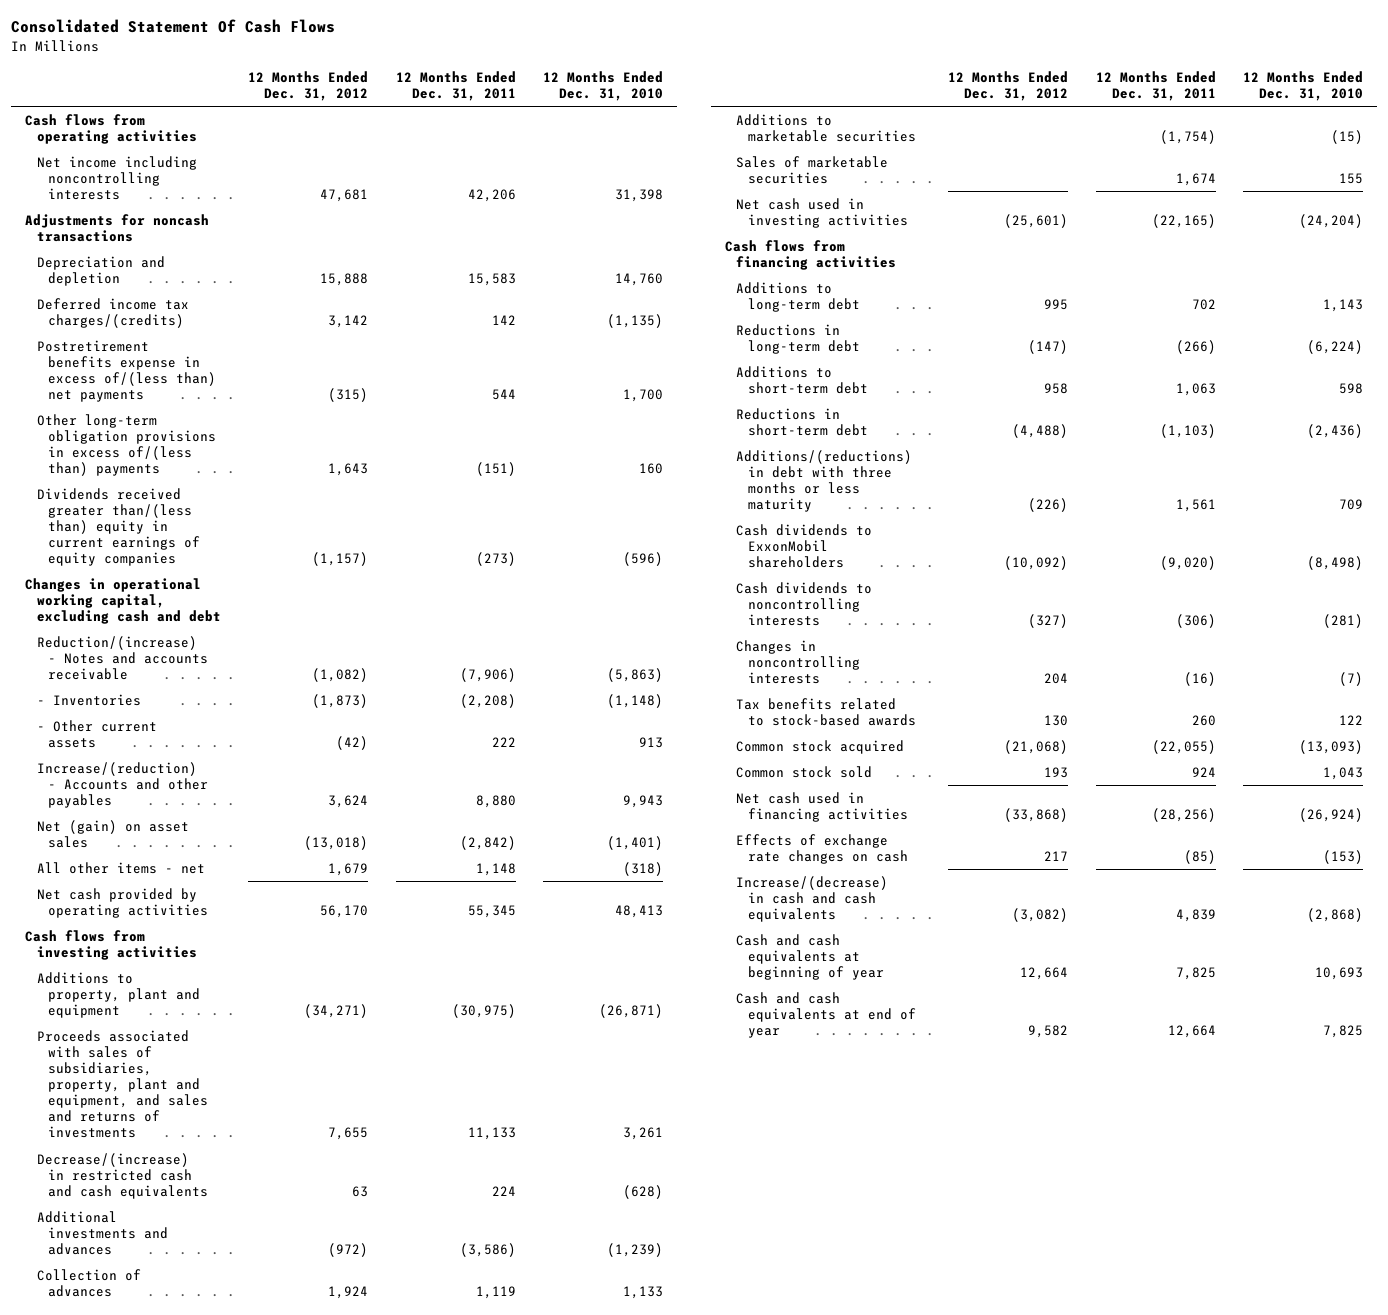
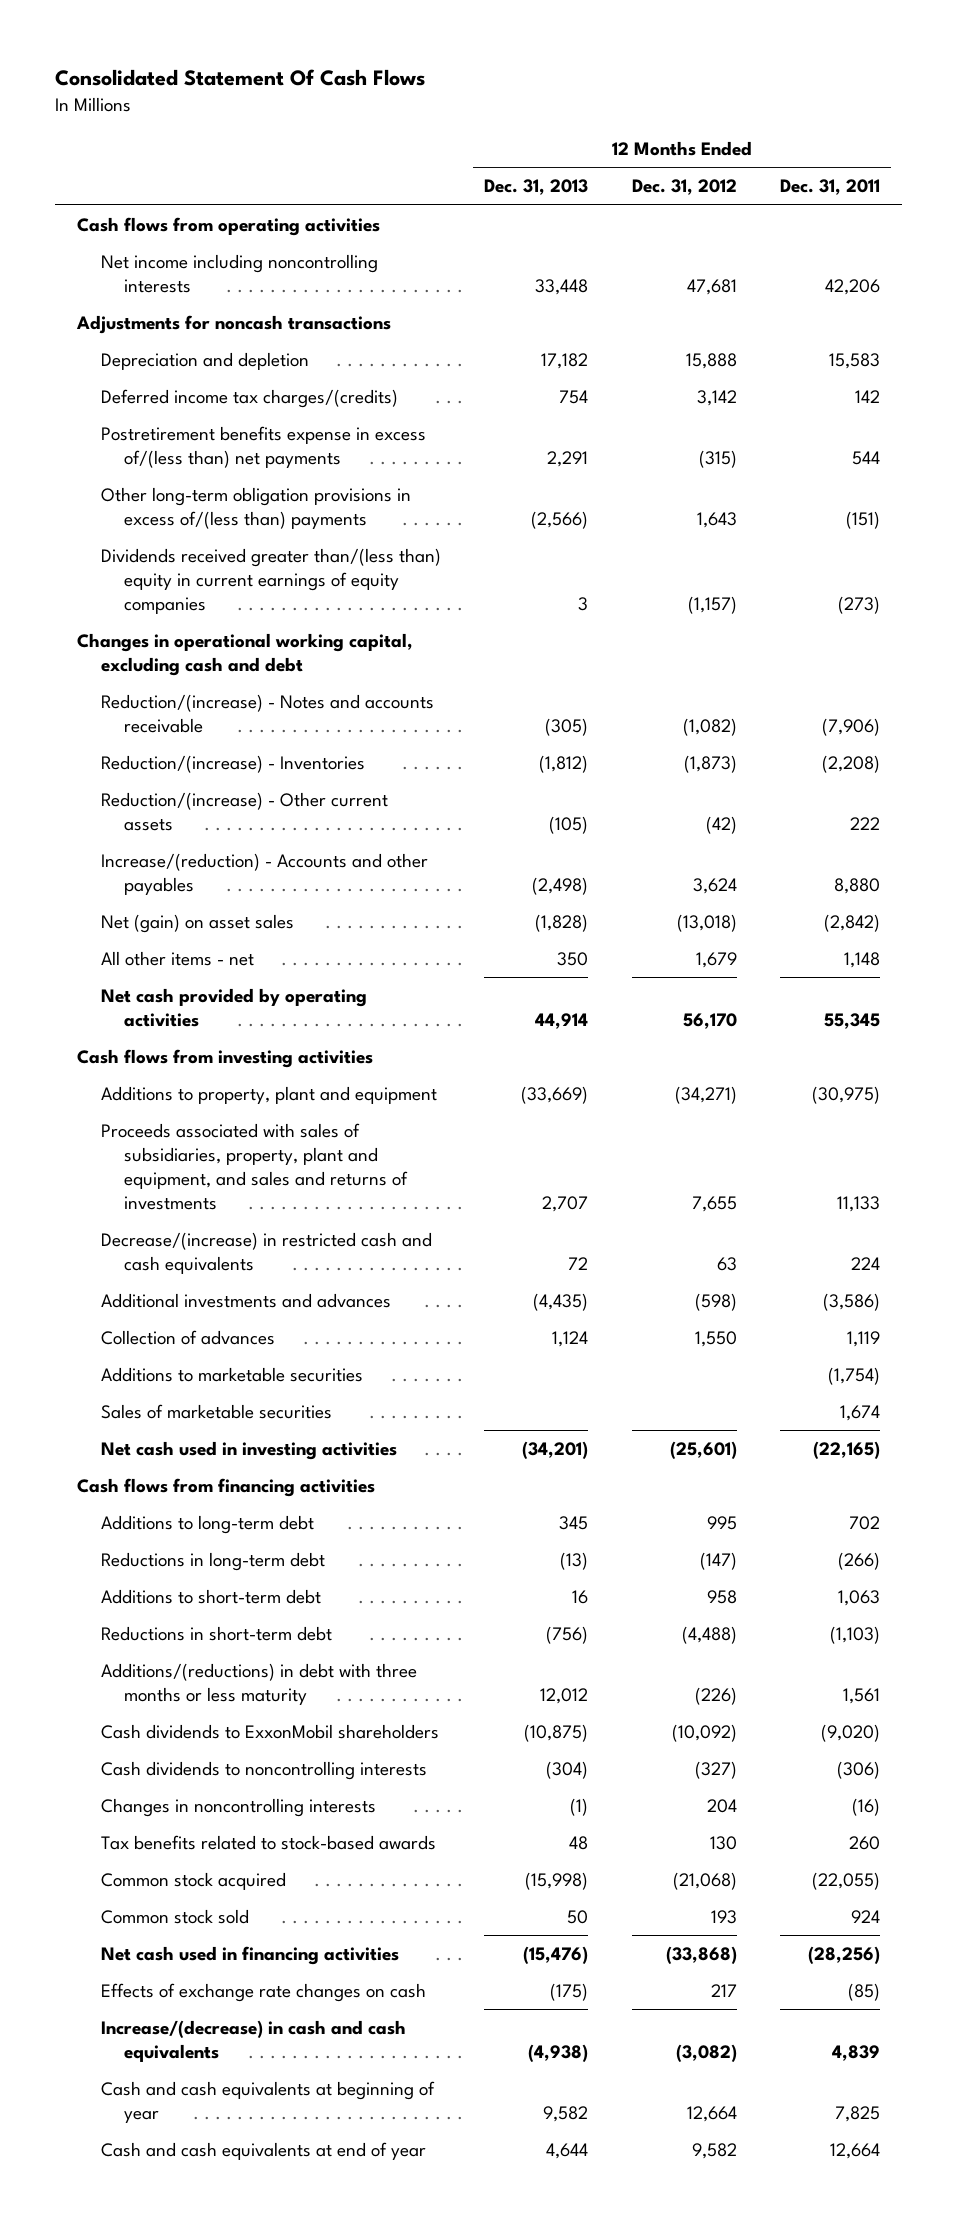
[543,70,664,102] 12 Months Ended Dec. 31, 2010 -> none
none -> [484,179,589,196] Dec. 31, 2013
[36,693,141,706] - Inventories -> [100,754,365,773] Reduction/(increase) - Inventories
[36,719,157,748] - Other current assets -> [100,791,388,831] Reduction/(increase) - Other current assets
[328,1242,369,1257] (972) -> [694,1292,737,1311] (598)
[328,1285,369,1299] 1,924 -> [694,1330,737,1347] 1,550

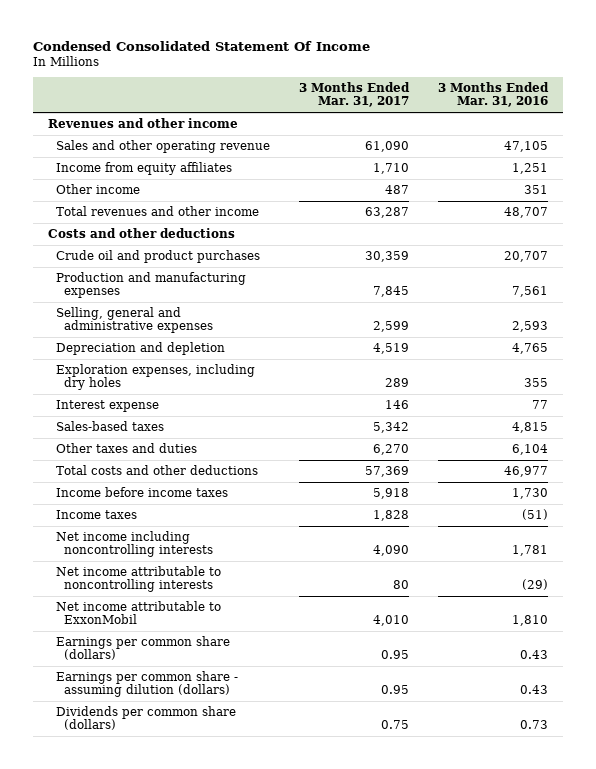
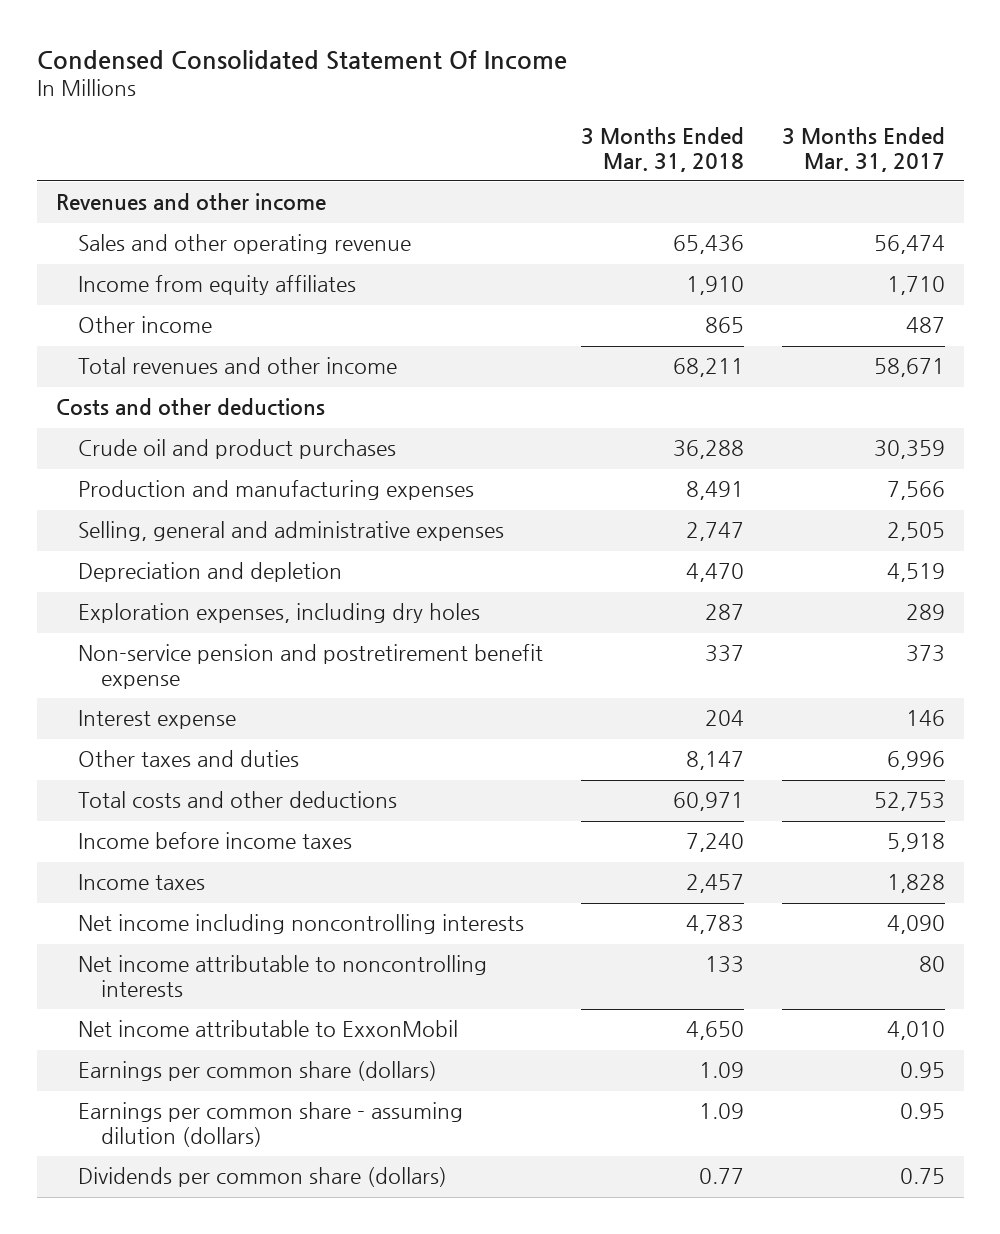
[438,82,550,108] 3 Months Ended Mar. 31, 2016 -> none
none -> [581,127,745,172] 3 Months Ended Mar. 31, 2018
[364,141,409,153] 61,090 -> [873,235,945,255] 56,474
[364,207,409,219] 63,287 -> [873,358,945,378] 58,671
[372,286,409,298] 7,845 -> [886,481,945,501] 7,566
[372,321,409,333] 2,599 -> [886,522,945,542] 2,505
none -> [78,644,544,689] Non-service pension and postretirement benefit expense
[55,421,164,432] Sales-based taxes -> none
[372,444,409,456] 6,270 -> [886,751,945,771] 6,996
[364,466,409,478] 57,369 -> [873,792,945,812] 52,753

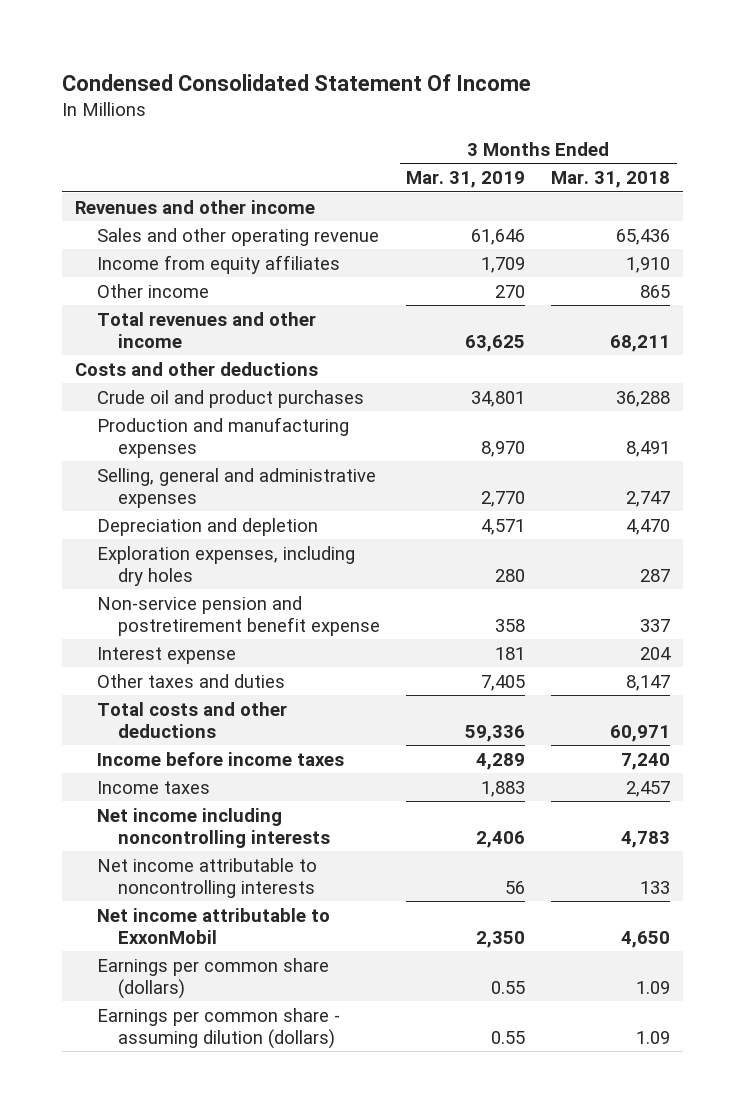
[781,127,945,172] 3 Months Ended Mar. 31, 2017 -> none
none -> [406,171,526,189] Mar. 31, 2019
[78,1167,448,1188] Dividends per common share (dollars) -> none

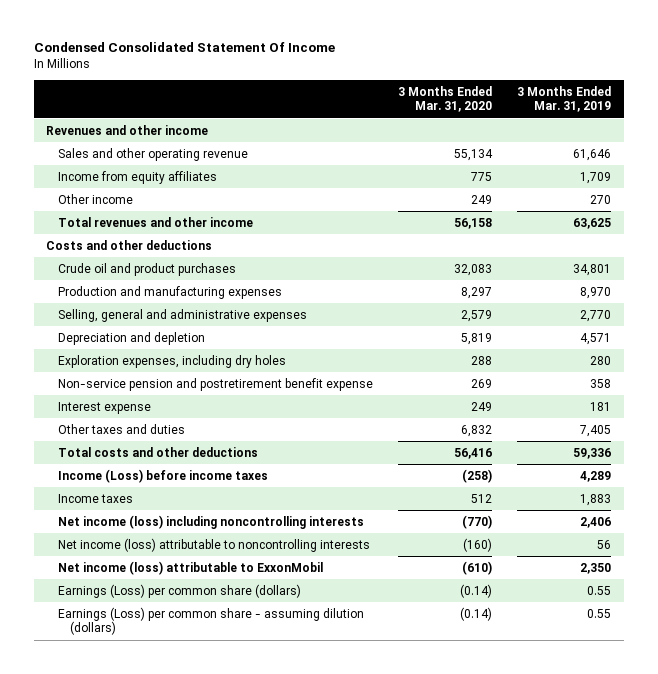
[551,171,671,189] Mar. 31, 2018 -> none
none -> [398,85,493,113] 3 Months Ended Mar. 31, 2020
[96,751,344,766] Income before income taxes -> [58,468,269,483] Income (Loss) before income taxes
[96,807,331,848] Net income including noncontrolling interests -> [58,514,365,529] Net income (loss) including noncontrolling interests
[96,857,317,898] Net income attributable to noncontrolling interests -> [58,537,371,552] Net income (loss) attributable to noncontrolling interests
[96,907,330,944] Net income attributable to ExxonMobil -> [58,560,324,575] Net income (loss) attributable to ExxonMobil
[96,957,329,999] Earnings per common share (dollars) -> [58,583,302,598] Earnings (Loss) per common share (dollars)
[96,1007,340,1049] Earnings per common share - assuming dilution (dollars) -> [58,606,365,636] Earnings (Loss) per common share - assuming dilution (dollars)

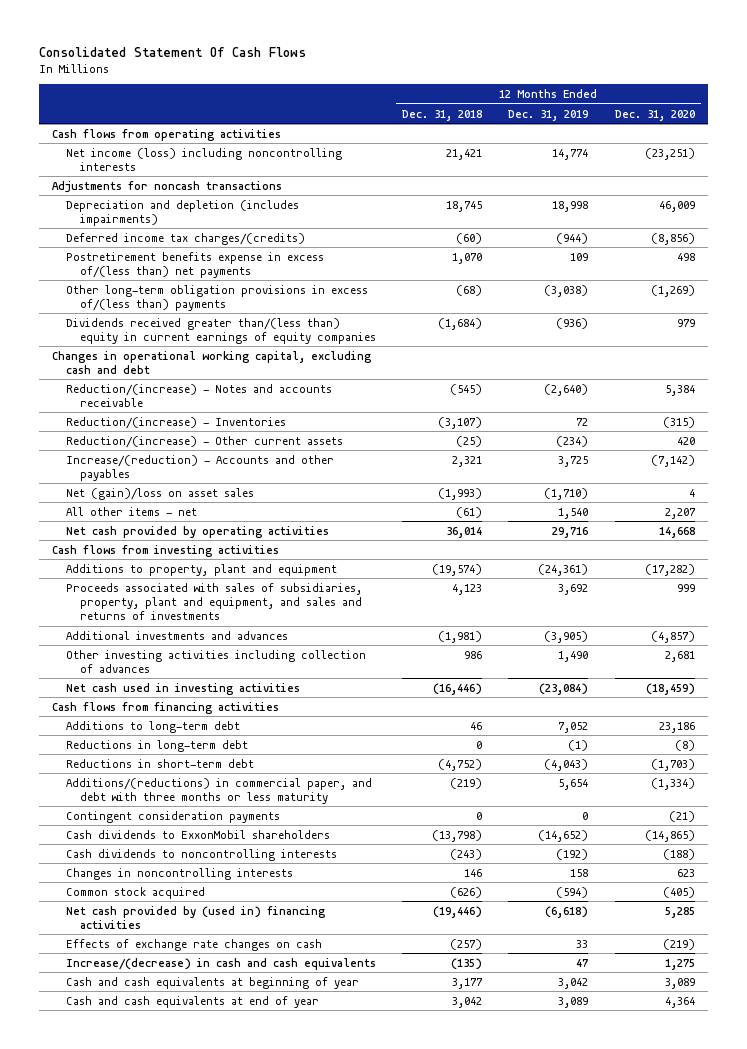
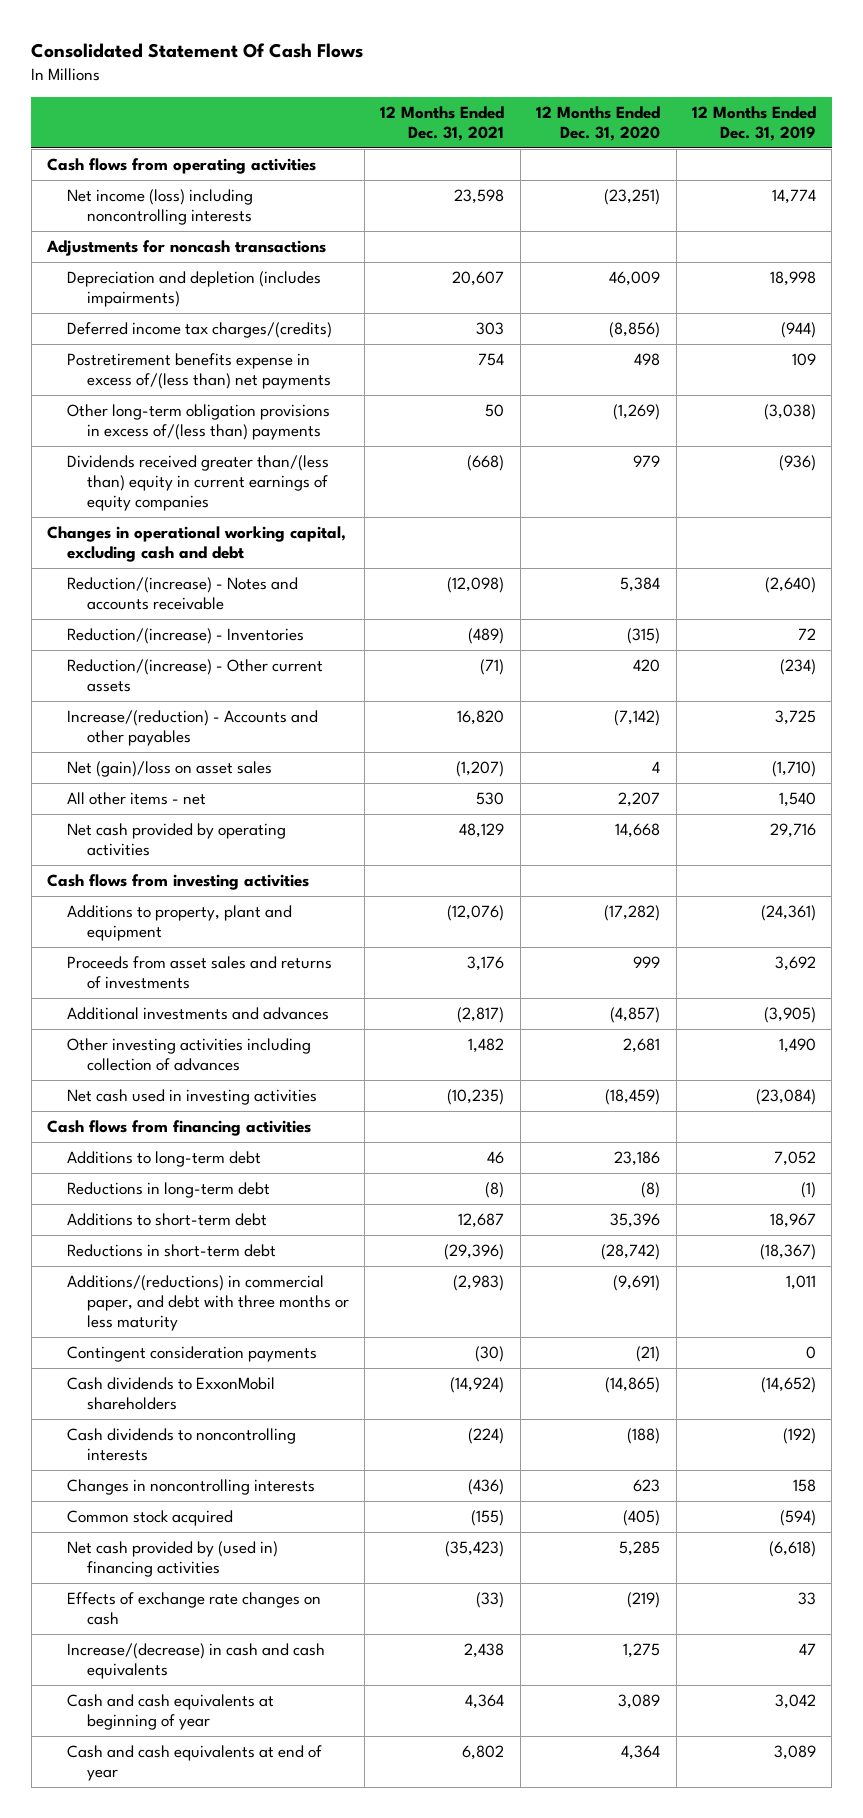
[402,109,483,121] Dec. 31, 2018 -> none
none -> [380,105,505,141] 12 Months Ended Dec. 31, 2021
[65,582,362,620] Proceeds associated with sales of subsidiaries, property, plant and equipment, and sales and returns of investments -> [66,956,332,990] Proceeds from asset sales and returns of investments
none -> [66,1213,267,1227] Additions to short-term debt
[544,758,589,771] (4,043) -> [760,1244,817,1261] (18,367)
[650,758,695,771] (1,703) -> [601,1244,661,1261] (28,742)
[558,778,589,790] 5,654 -> [786,1275,817,1291] 1,011
[650,777,695,790] (1,334) -> [613,1275,661,1292] (9,691)

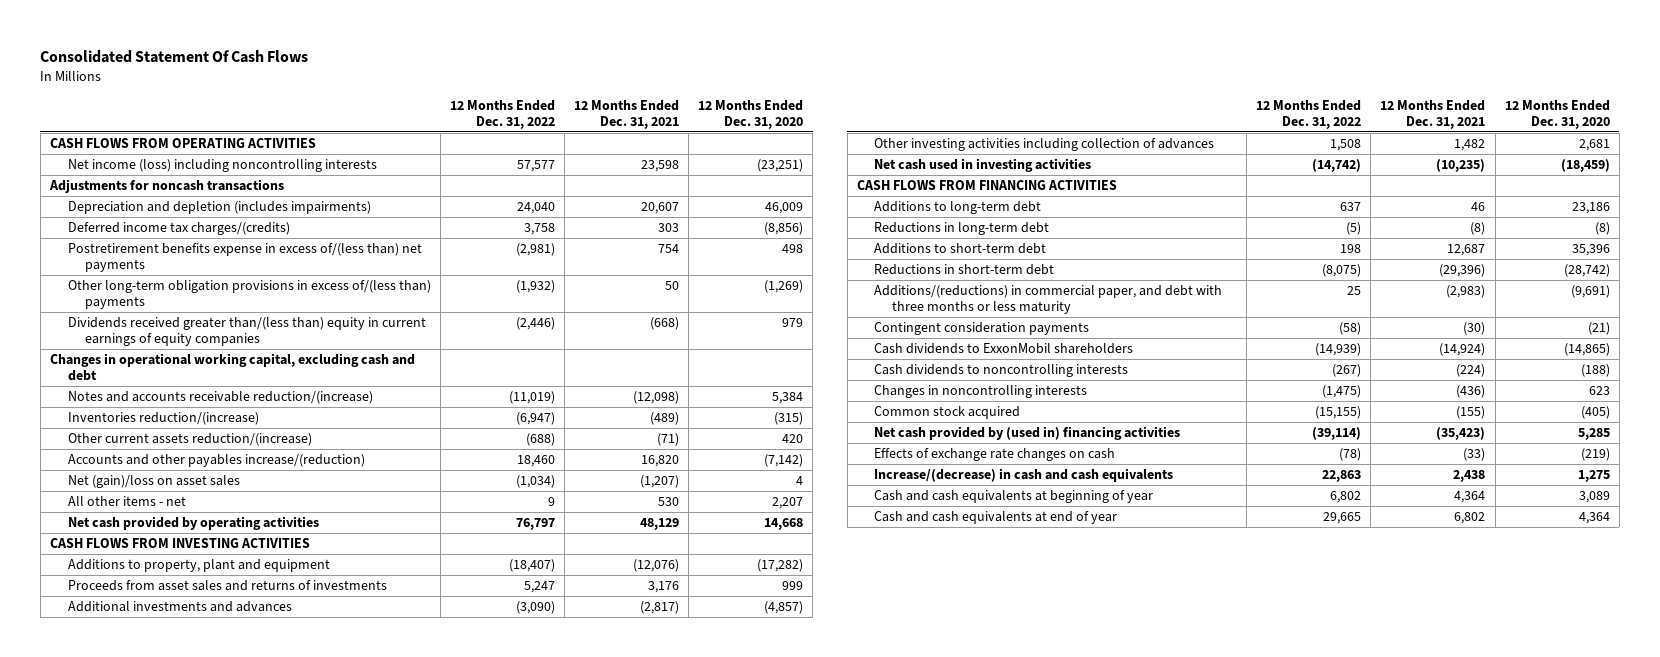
[692,105,817,141] 12 Months Ended Dec. 31, 2019 -> none
none -> [449,99,555,129] 12 Months Ended Dec. 31, 2022
[46,158,316,175] Cash flows from operating activities -> [50,138,317,149] CASH FLOWS FROM OPERATING ACTIVITIES
[66,577,298,611] Reduction/(increase) - Notes and accounts receivable -> [67,391,373,405] Notes and accounts receivable reduction/(increase)
[66,628,304,645] Reduction/(increase) - Inventories -> [67,412,259,426] Inventories reduction/(increase)
[66,659,323,693] Reduction/(increase) - Other current assets -> [67,433,312,447] Other current assets reduction/(increase)
[66,710,318,747] Increase/(reduction) - Accounts and other payables -> [67,454,365,468] Accounts and other payables increase/(reduction)
[46,874,309,891] Cash flows from investing activities -> [50,538,311,549] CASH FLOWS FROM INVESTING ACTIVITIES
[46,1120,311,1137] Cash flows from financing activities -> [856,180,1117,191] CASH FLOWS FROM FINANCING ACTIVITIES

